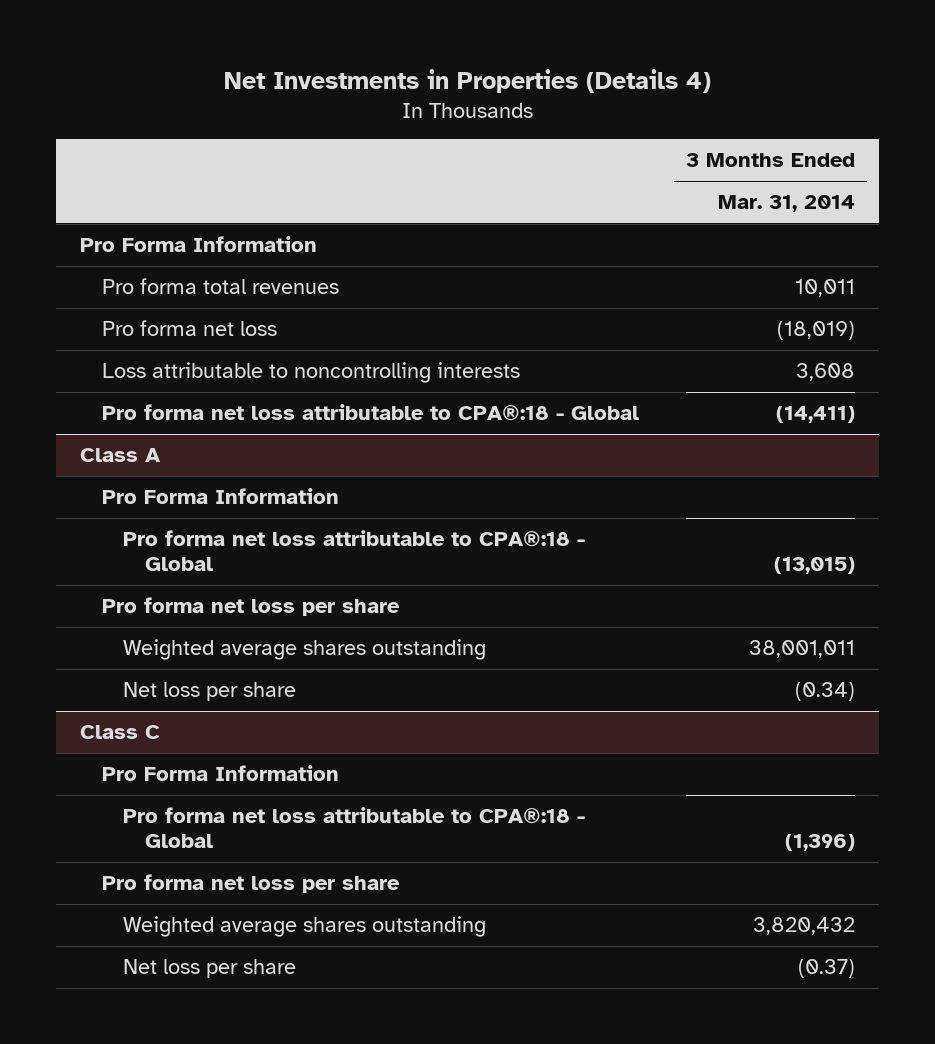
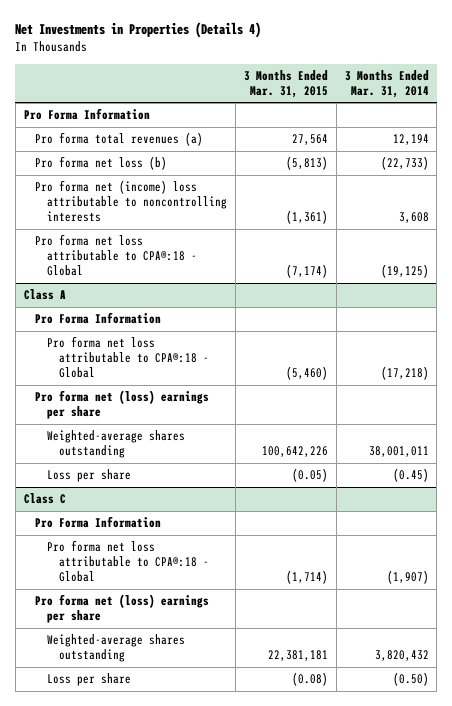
none -> [243,69,328,98] 3 Months Ended Mar. 31, 2015
[101,278,339,295] Pro forma total revenues -> [35,132,204,147] Pro forma total revenues (a)
[795,279,856,298] 10,011 -> [392,134,429,146] 12,194
[101,320,277,337] Pro forma net loss -> [35,156,168,171] Pro forma net loss (b)
[777,321,856,341] (18,019) -> [380,156,429,171] (22,733)
[101,362,520,384] Loss attributable to noncontrolling interests -> [35,180,228,223] Pro forma net (income) loss attributable to noncontrolling interests
[776,406,856,424] (14,411) -> [380,264,429,279] (19,125)
[774,557,856,575] (13,015) -> [380,366,429,381] (17,218)
[101,597,400,617] Pro forma net loss per share -> [35,390,210,420] Pro forma net (loss) earnings per share
[123,639,487,661] Weighted average shares outstanding -> [47,430,186,459] Weighted-average shares outstanding
[123,682,297,702] Net loss per share -> [47,469,132,483] Loss per share
[795,682,856,702] (0.34) -> [392,468,429,483] (0.45)
[785,834,856,852] (1,396) -> [386,570,429,585] (1,907)
[101,874,400,894] Pro forma net loss per share -> [35,594,210,624] Pro forma net (loss) earnings per share
[123,916,487,938] Weighted average shares outstanding -> [47,634,186,663] Weighted-average shares outstanding
[123,959,297,979] Net loss per share -> [47,673,132,687] Loss per share
[798,959,856,979] (0.37) -> [392,672,429,687] (0.50)

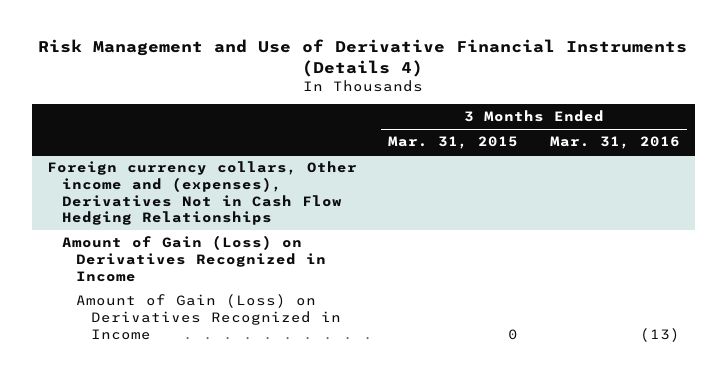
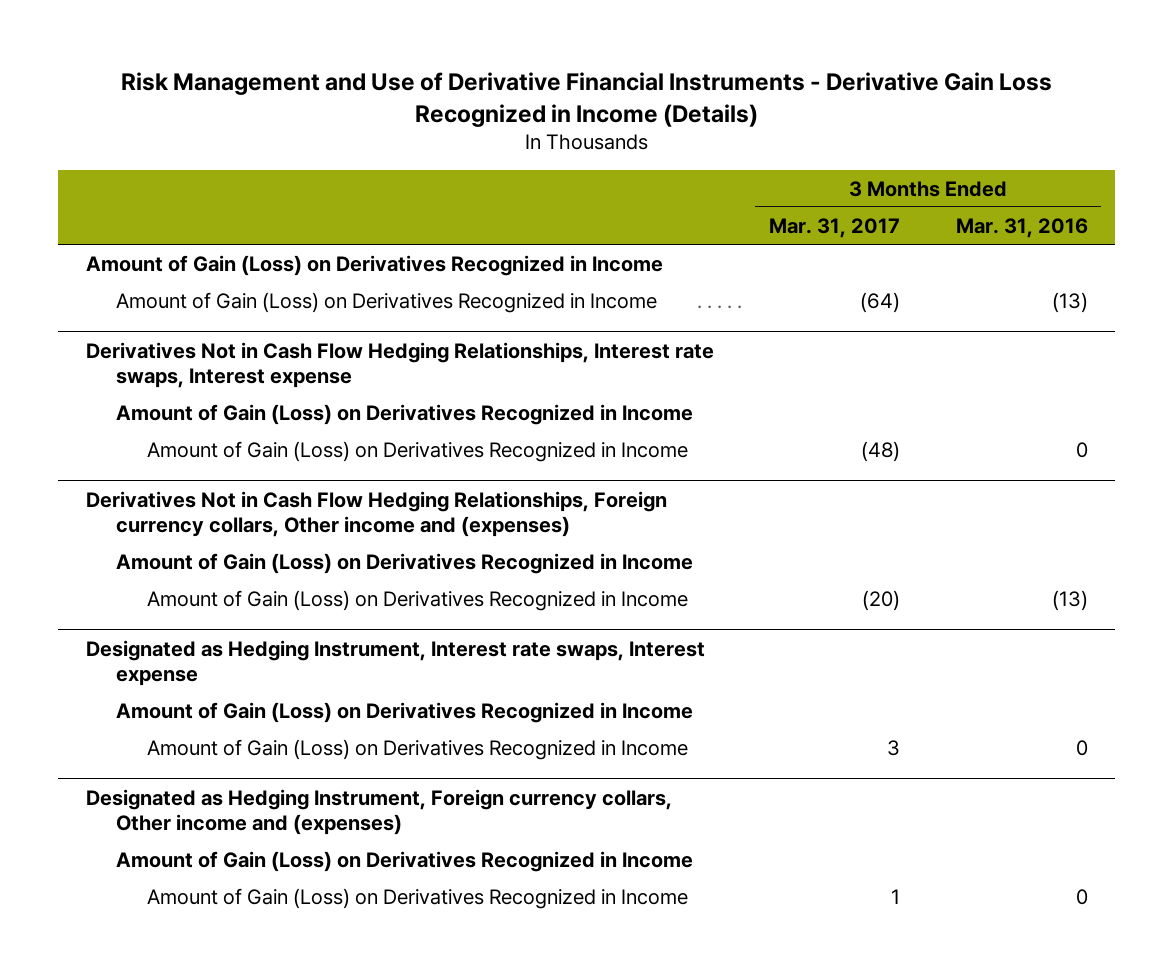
[38,39,688,77] Risk Management and Use of Derivative Financial Instruments (Details 4) -> [120,71,1052,127] Risk Management and Use of Derivative Financial Instruments - Derivative Gain Loss Recognized in Income (Details)
[388,136,519,150] Mar. 31, 2015 -> none
none -> [769,217,901,238] Mar. 31, 2017
[47,161,358,226] Foreign currency collars, Other income and (expenses), Derivatives Not in Cash Flow Hedging Relationships -> none
none -> [85,341,714,389] Derivatives Not in Cash Flow Hedging Relationships, Interest rate swaps, Interest expense
none -> [116,403,694,425] Amount of Gain (Loss) on Derivatives Recognized in Income
none -> [146,440,688,462] Amount of Gain (Loss) on Derivatives Recognized in Income
none -> [85,490,667,538] Derivatives Not in Cash Flow Hedging Relationships, Foreign currency collars, Other income and (expenses)
none -> [116,552,694,574] Amount of Gain (Loss) on Derivatives Recognized in Income
none -> [146,589,688,611] Amount of Gain (Loss) on Derivatives Recognized in Income
none -> [85,639,705,687] Designated as Hedging Instrument, Interest rate swaps, Interest expense
none -> [116,701,694,723] Amount of Gain (Loss) on Derivatives Recognized in Income
none -> [146,738,688,760] Amount of Gain (Loss) on Derivatives Recognized in Income
none -> [85,788,672,836] Designated as Hedging Instrument, Foreign currency collars, Other income and (expenses)
none -> [116,850,694,872] Amount of Gain (Loss) on Derivatives Recognized in Income
none -> [146,887,688,909] Amount of Gain (Loss) on Derivatives Recognized in Income

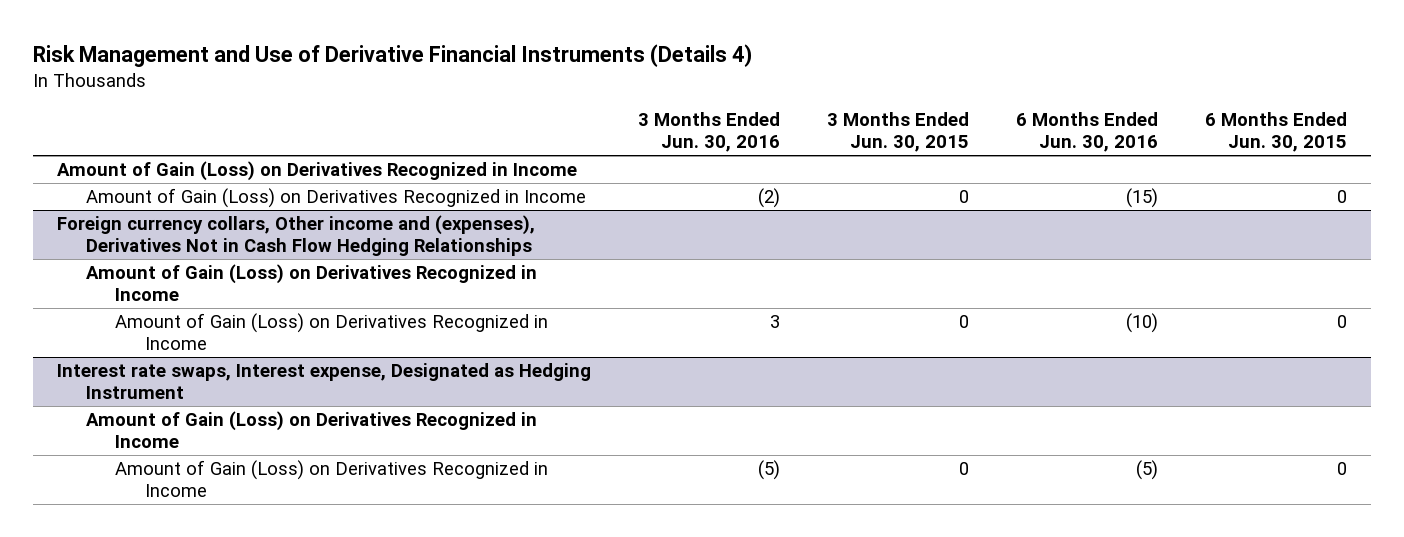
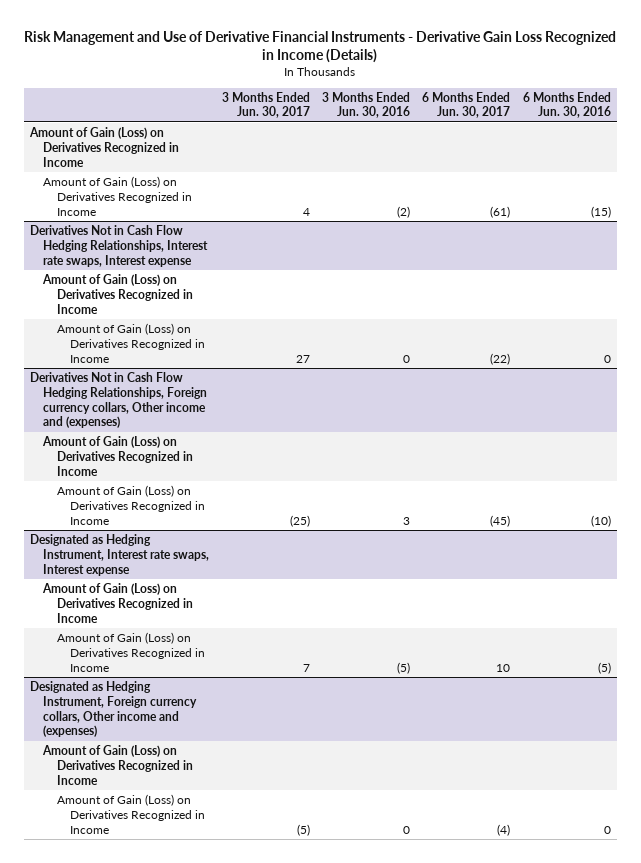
[33,44,753,68] Risk Management and Use of Derivative Financial Instruments (Details 4) -> [24,31,617,64] Risk Management and Use of Derivative Financial Instruments - Derivative Gain Loss Recognized in Income (Details)
[826,112,969,153] 3 Months Ended Jun. 30, 2015 -> none
[1205,112,1348,153] 6 Months Ended Jun. 30, 2015 -> none
none -> [221,91,310,119] 3 Months Ended Jun. 30, 2017
none -> [422,91,511,119] 6 Months Ended Jun. 30, 2017
[56,215,535,257] Foreign currency collars, Other income and (expenses), Derivatives Not in Cash Flow Hedging Relationships -> none
none -> [30,224,209,267] Derivatives Not in Cash Flow Hedging Relationships, Interest rate swaps, Interest expense
none -> [56,322,205,363] Amount of Gain (Loss) on Derivatives Recognized in Income
none -> [30,371,208,429] Derivatives Not in Cash Flow Hedging Relationships, Foreign currency collars, Other income and (expenses)
none -> [42,435,193,476] Amount of Gain (Loss) on Derivatives Recognized in Income
[56,363,591,400] Interest rate swaps, Interest expense, Designated as Hedging Instrument -> [30,533,210,576] Designated as Hedging Instrument, Interest rate swaps, Interest expense
none -> [30,680,198,738] Designated as Hedging Instrument, Foreign currency collars, Other income and (expenses)
none -> [42,744,193,785] Amount of Gain (Loss) on Derivatives Recognized in Income
none -> [56,793,205,834] Amount of Gain (Loss) on Derivatives Recognized in Income

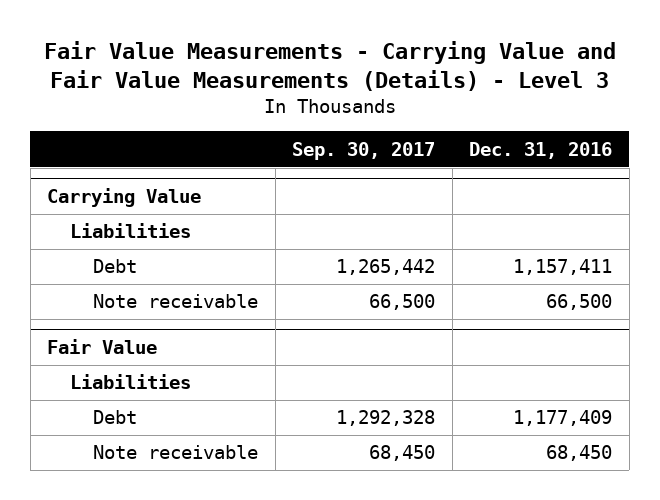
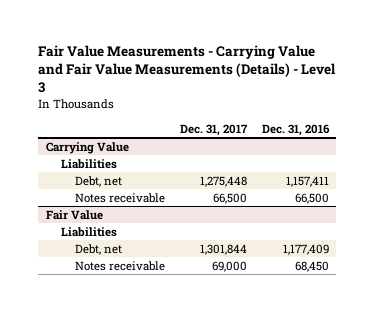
[292,141,436,160] Sep. 30, 2017 -> none
none -> [180,123,249,136] Dec. 31, 2017
[93,259,138,274] Debt -> [75,175,123,187] Debt, net
[93,294,259,309] Note receivable -> [75,192,166,203] Notes receivable
[93,410,138,425] Debt -> [75,243,123,255] Debt, net
[93,445,259,460] Note receivable -> [75,260,166,271] Notes receivable

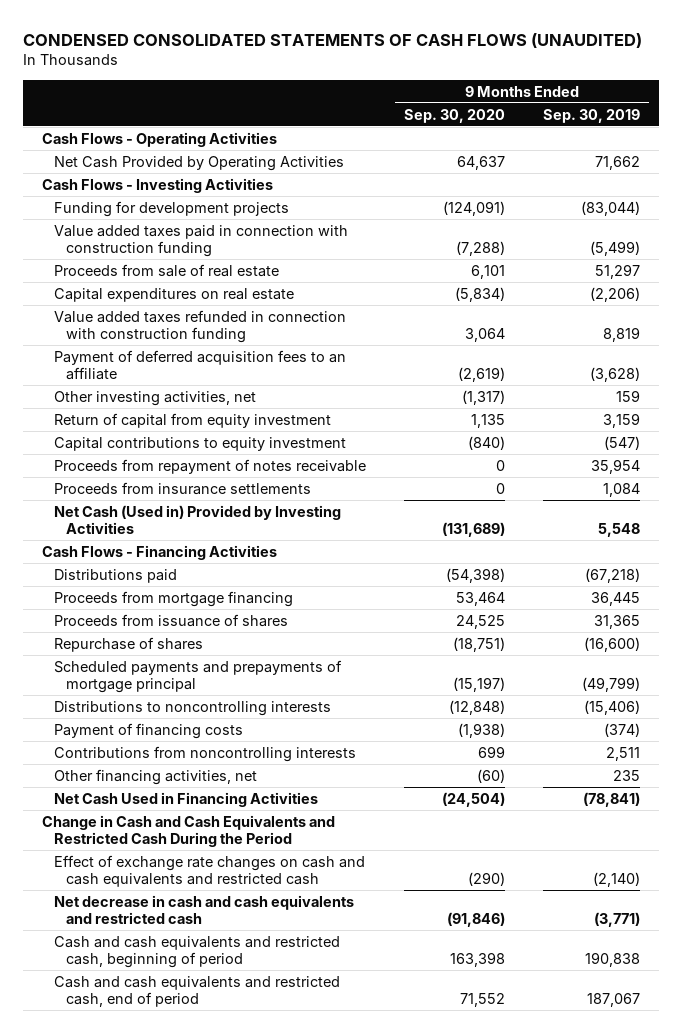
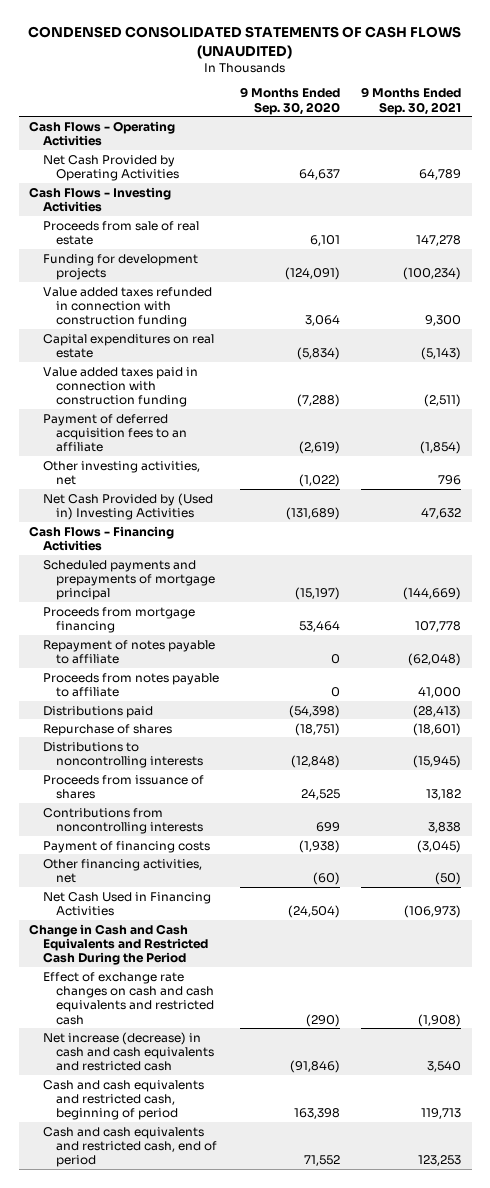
[542,108,640,123] Sep. 30, 2019 -> none
none -> [361,87,462,115] 9 Months Ended Sep. 30, 2021
[54,200,290,217] Funding for development projects -> [42,253,198,280] Funding for development projects
[54,287,295,302] Capital expenditures on real estate -> [42,333,214,358] Capital expenditures on real estate
[54,224,349,257] Value added taxes paid in connection with construction funding -> [42,366,198,408] Value added taxes paid in connection with construction funding
[54,412,332,428] Return of capital from equity investment -> none
[54,436,347,451] Capital contributions to equity investment -> none
[54,458,367,474] Proceeds from repayment of notes receivable -> none
[54,481,312,495] Proceeds from insurance settlements -> none
[461,389,505,405] (1,317) -> [298,473,340,487] (1,022)
[54,504,342,534] Net Cash (Used in) Provided by Investing Activities -> [42,492,213,520] Net Cash Provided by (Used in) Investing Activities
[54,659,343,693] Scheduled payments and prepayments of mortgage principal -> [42,559,216,601] Scheduled payments and prepayments of mortgage principal
none -> [42,639,215,664] Repayment of notes payable to affiliate
none -> [42,672,219,697] Proceeds from notes payable to affiliate
[54,568,178,583] Distributions paid -> [42,705,153,718] Distributions paid
[54,613,289,627] Proceeds from issuance of shares -> [42,774,204,799] Proceeds from issuance of shares
[54,722,244,739] Payment of financing costs -> [42,840,210,853] Payment of financing costs
[54,894,355,924] Net decrease in cash and cash equivalents and restricted cash -> [42,1031,215,1072] Net increase (decrease) in cash and cash equivalents and restricted cash

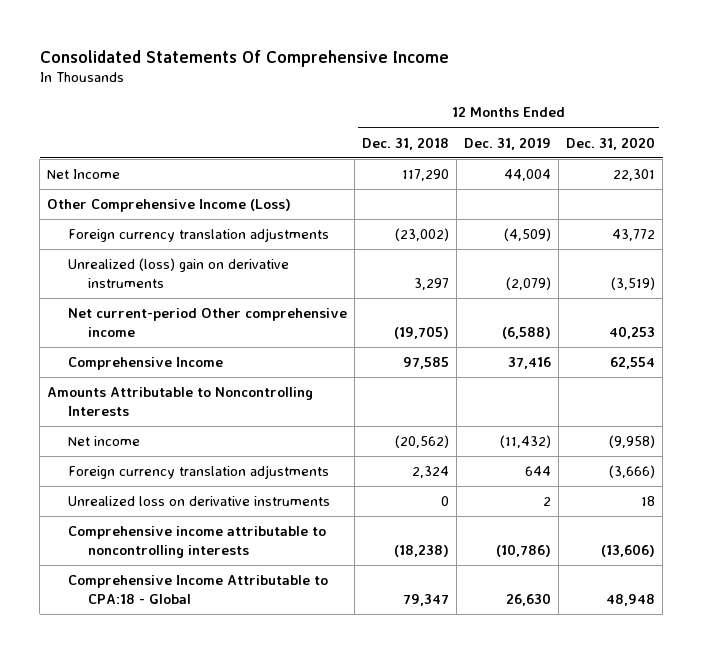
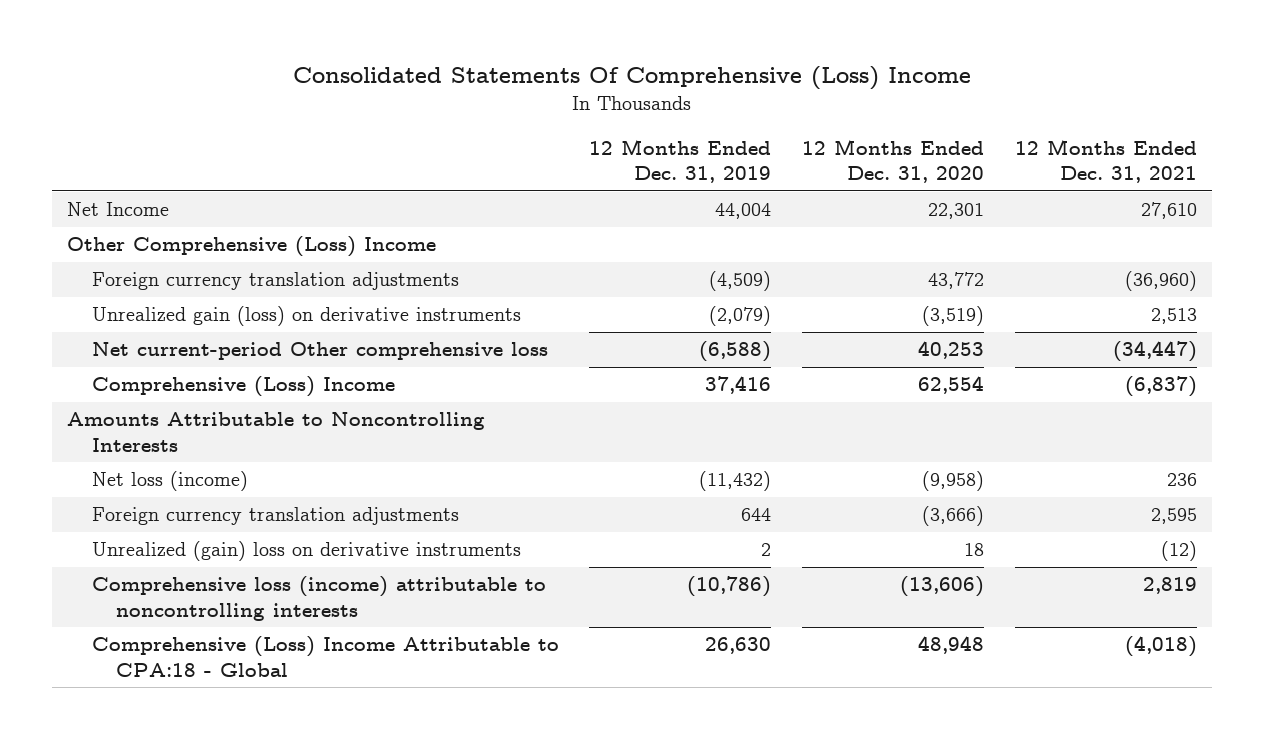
[39,49,449,67] Consolidated Statements Of Comprehensive Income -> [293,66,972,91] Consolidated Statements Of Comprehensive (Loss) Income
[361,136,449,150] Dec. 31, 2018 -> none
none -> [1014,138,1197,184] 12 Months Ended Dec. 31, 2021
[47,199,292,213] Other Comprehensive Income (Loss) -> [67,236,437,258] Other Comprehensive (Loss) Income
[67,258,289,288] Unrealized (loss) gain on derivative instruments -> [91,306,521,327] Unrealized gain (loss) on derivative instruments
[67,308,347,337] Net current-period Other comprehensive income -> [91,342,548,361] Net current-period Other comprehensive loss
[67,357,223,371] Comprehensive Income -> [91,376,395,398] Comprehensive (Loss) Income
[67,436,140,447] Net income -> [91,471,248,492] Net loss (income)
[67,496,330,507] Unrealized loss on derivative instruments -> [91,541,521,562] Unrealized (gain) loss on derivative instruments
[67,526,326,558] Comprehensive income attributable to noncontrolling interests -> [91,576,546,622] Comprehensive loss (income) attributable to noncontrolling interests
[67,575,328,604] Comprehensive Income Attributable to CPA:18 - Global -> [91,636,559,678] Comprehensive (Loss) Income Attributable to CPA:18 - Global

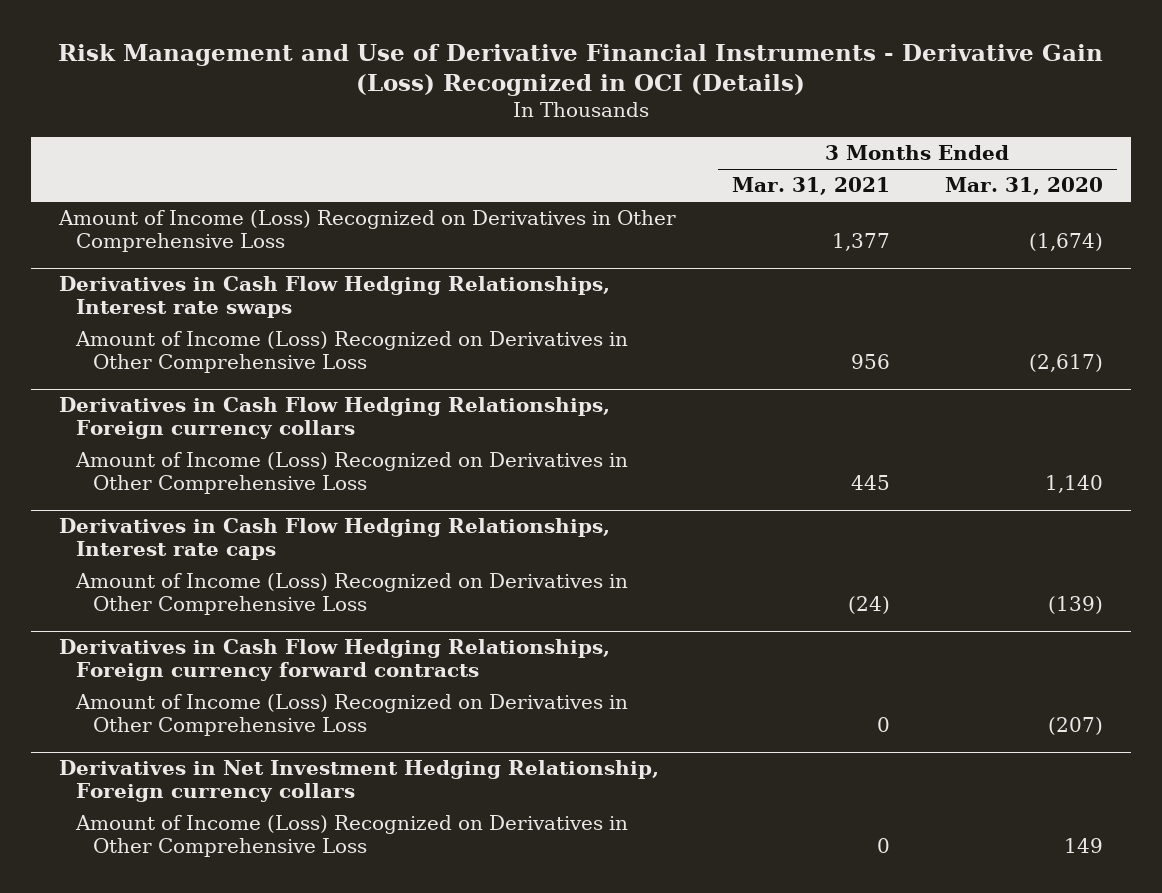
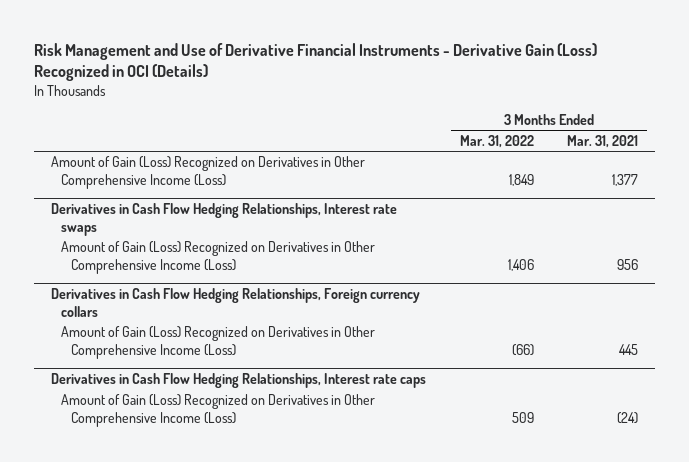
[945,177,1104,196] Mar. 31, 2020 -> none
none -> [459,134,534,148] Mar. 31, 2022
[57,210,676,252] Amount of Income (Loss) Recognized on Derivatives in Other Comprehensive Loss -> [50,156,365,190] Amount of Gain (Loss) Recognized on Derivatives in Other Comprehensive Income (Loss)
[75,331,629,373] Amount of Income (Loss) Recognized on Derivatives in Other Comprehensive Loss -> [61,241,376,275] Amount of Gain (Loss) Recognized on Derivatives in Other Comprehensive Income (Loss)
[75,452,629,494] Amount of Income (Loss) Recognized on Derivatives in Other Comprehensive Loss -> [61,326,376,360] Amount of Gain (Loss) Recognized on Derivatives in Other Comprehensive Income (Loss)
[58,639,610,681] Derivatives in Cash Flow Hedging Relationships, Foreign currency forward contracts -> none
[75,694,629,736] Amount of Income (Loss) Recognized on Derivatives in Other Comprehensive Loss -> none
[58,760,659,802] Derivatives in Net Investment Hedging Relationship, Foreign currency collars -> none
[75,815,629,857] Amount of Income (Loss) Recognized on Derivatives in Other Comprehensive Loss -> none
[75,573,629,615] Amount of Income (Loss) Recognized on Derivatives in Other Comprehensive Loss -> [61,394,376,428] Amount of Gain (Loss) Recognized on Derivatives in Other Comprehensive Income (Loss)

